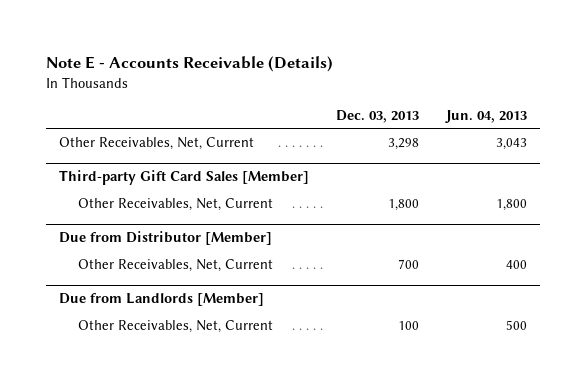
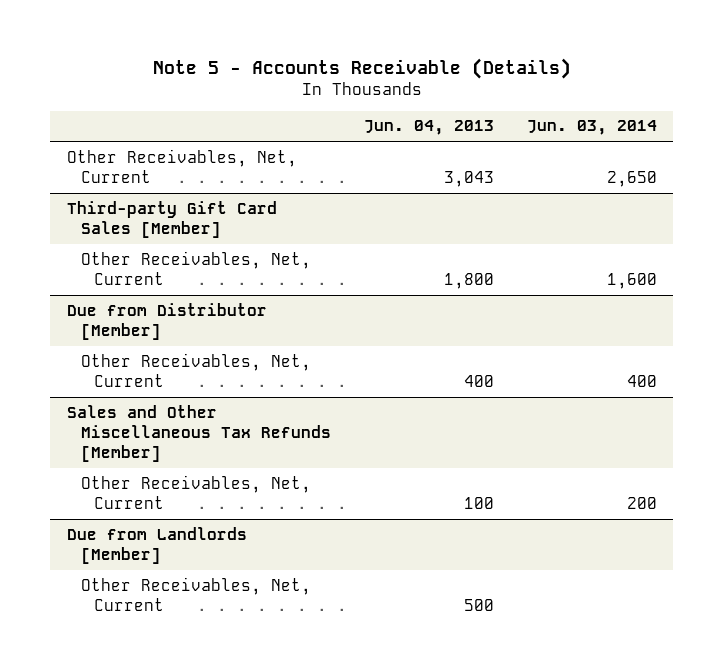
[45,56,333,73] Note E - Accounts Receivable (Details) -> [152,58,571,80] Note 5 - Accounts Receivable (Details)
[335,109,419,123] Dec. 03, 2013 -> none
none -> [526,120,657,136] Jun. 03, 2014
none -> [66,404,331,462] Sales and Other Miscellaneous Tax Refunds [Member]
none -> [80,474,311,509] Other Receivables, Net, Current

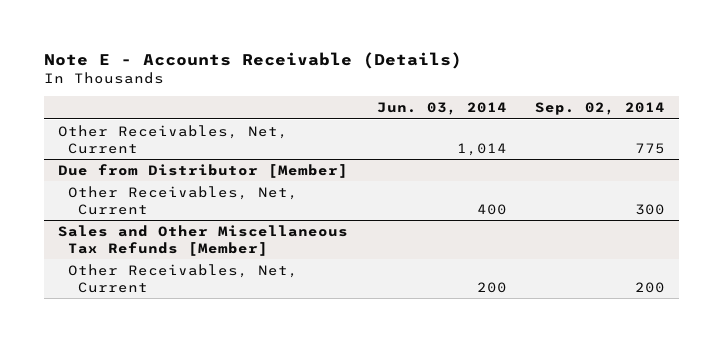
[152,58,571,80] Note 5 - Accounts Receivable (Details) -> [44,52,463,70] Note E - Accounts Receivable (Details)
[363,120,494,136] Jun. 04, 2013 -> none
none -> [534,102,665,116] Sep. 02, 2014
[66,200,277,238] Third-party Gift Card Sales [Member] -> none
[80,250,311,285] Other Receivables, Net, Current -> none
[606,170,657,187] 2,650 -> [456,142,507,156] 1,014
[66,526,247,564] Due from Landlords [Member] -> none
[80,576,311,611] Other Receivables, Net, Current -> none

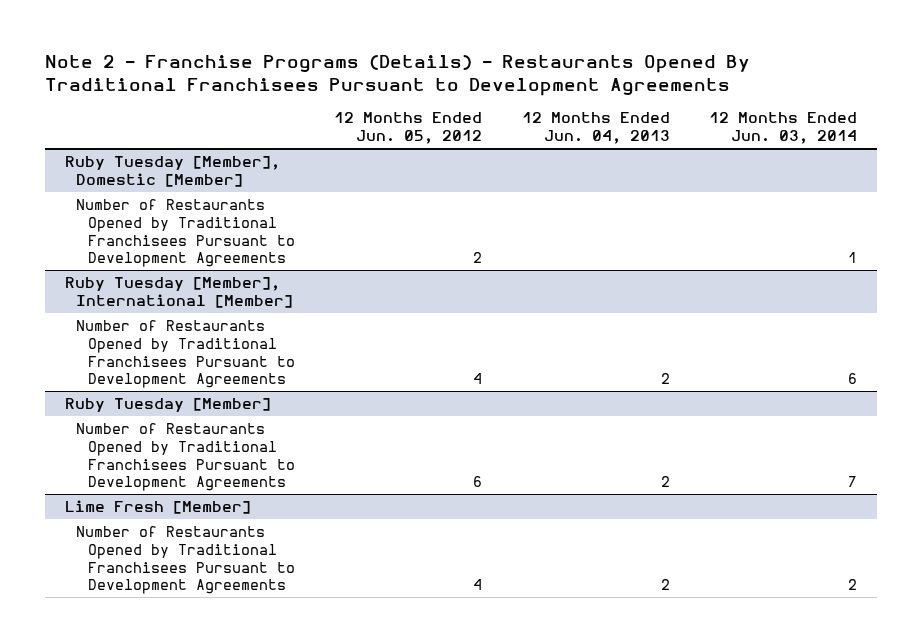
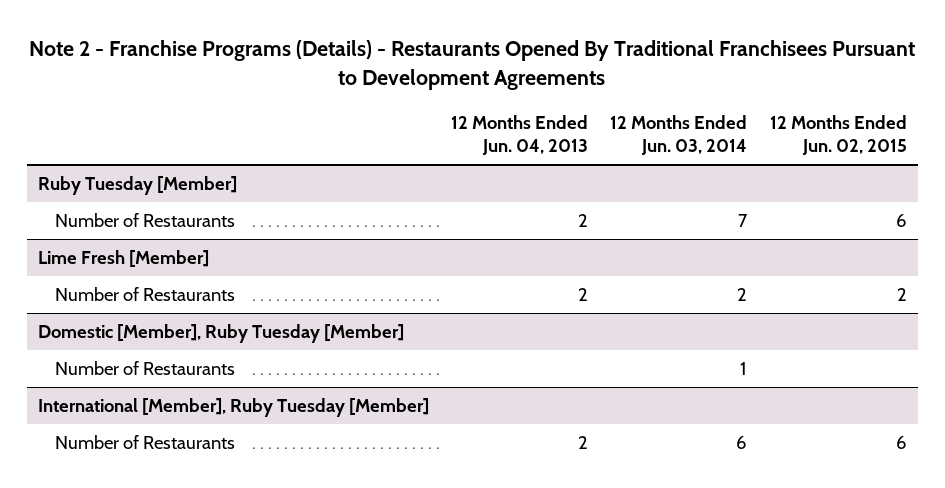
[334,112,483,145] 12 Months Ended Jun. 05, 2012 -> none
none -> [769,115,907,155] 12 Months Ended Jun. 02, 2015
[64,156,280,187] Ruby Tuesday [Member], Domestic [Member] -> none
[76,199,295,268] Number of Restaurants Opened by Traditional Franchisees Pursuant to Development Agreements -> none
[64,277,294,308] Ruby Tuesday [Member], International [Member] -> none
[76,320,295,389] Number of Restaurants Opened by Traditional Franchisees Pursuant to Development Agreements -> none
[76,423,295,492] Number of Restaurants Opened by Traditional Franchisees Pursuant to Development Agreements -> [54,213,235,228] Number of Restaurants
[76,526,295,595] Number of Restaurants Opened by Traditional Franchisees Pursuant to Development Agreements -> [54,287,235,302] Number of Restaurants
none -> [38,324,405,344] Domestic [Member], Ruby Tuesday [Member]
none -> [54,361,235,376] Number of Restaurants
none -> [38,398,430,418] International [Member], Ruby Tuesday [Member]
none -> [54,435,235,450] Number of Restaurants

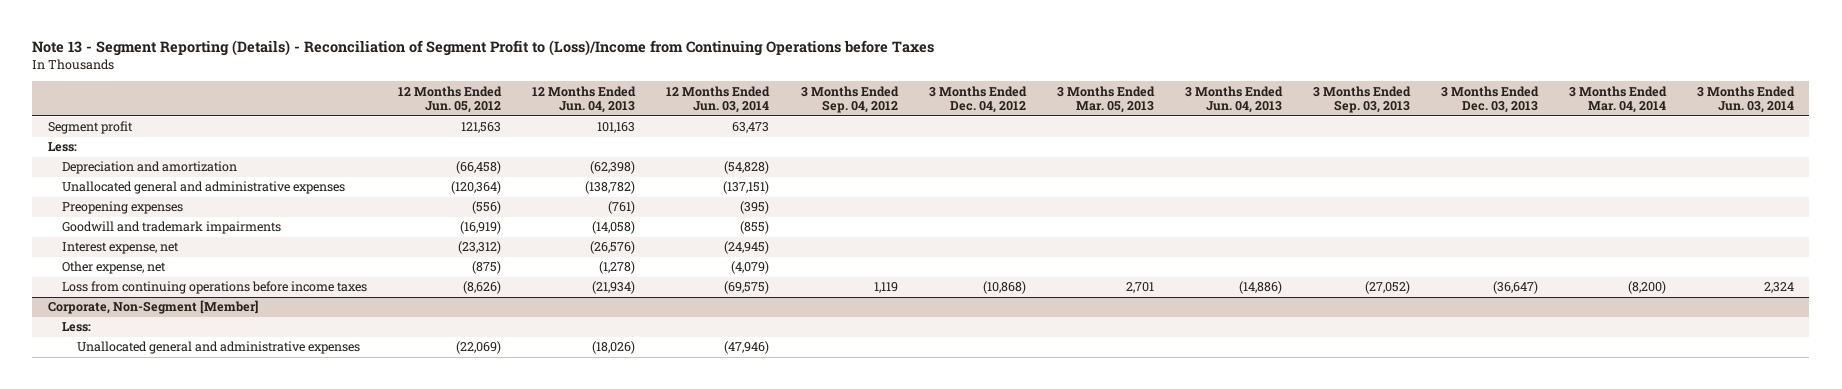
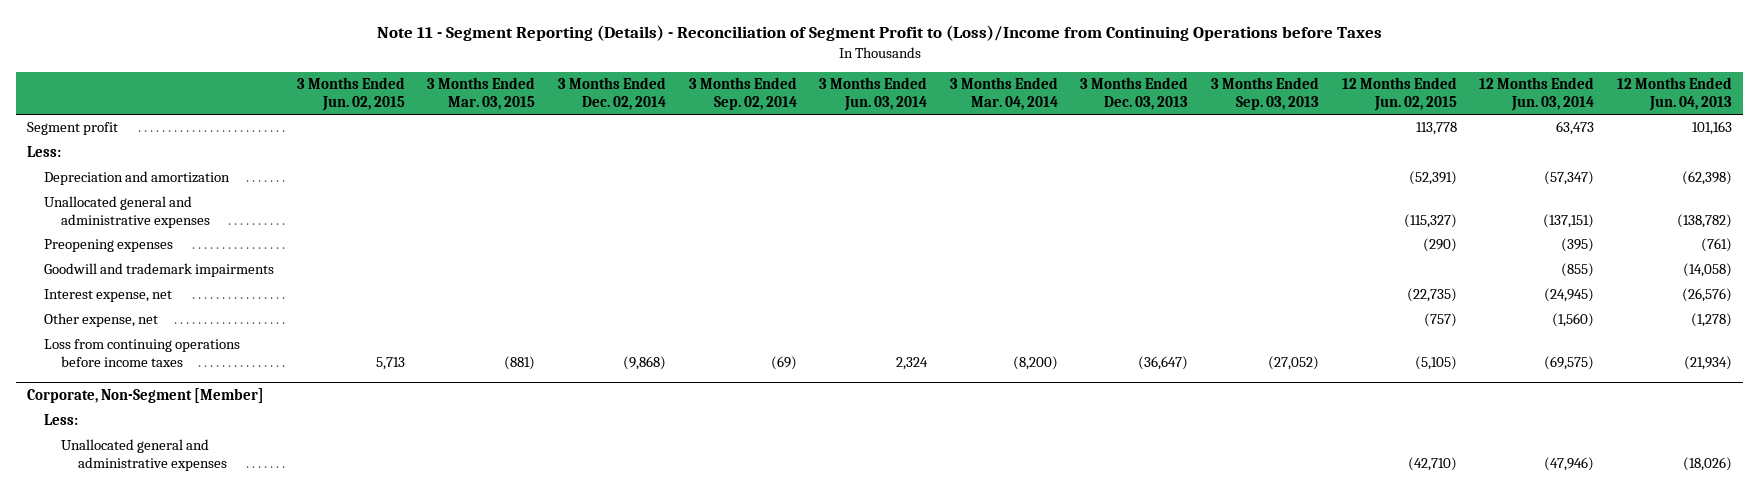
[32,39,935,56] Note 13 - Segment Reporting (Details) - Reconciliation of Segment Profit to (Loss)/Income from Continuing Operations before Taxes -> [376,25,1382,42] Note 11 - Segment Reporting (Details) - Reconciliation of Segment Profit to (Loss)/Income from Continuing Operations before Taxes
[398,85,503,114] 12 Months Ended Jun. 05, 2012 -> none
[800,85,899,114] 3 Months Ended Sep. 04, 2012 -> none
[928,85,1027,114] 3 Months Ended Dec. 04, 2012 -> none
[1056,85,1155,114] 3 Months Ended Mar. 05, 2013 -> none
[1184,85,1283,114] 3 Months Ended Jun. 04, 2013 -> none
none -> [296,77,405,111] 3 Months Ended Jun. 02, 2015
none -> [427,77,536,110] 3 Months Ended Mar. 03, 2015
none -> [557,77,666,110] 3 Months Ended Dec. 02, 2014
none -> [688,77,797,110] 3 Months Ended Sep. 02, 2014
none -> [1341,77,1457,111] 12 Months Ended Jun. 02, 2015
[724,161,770,175] (54,828) -> [1544,171,1595,186] (57,347)
[731,261,770,275] (4,079) -> [1552,313,1595,328] (1,560)

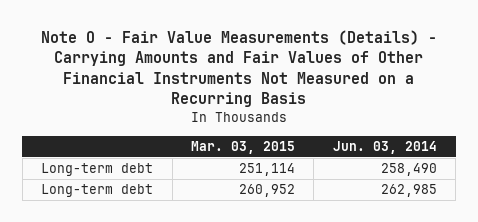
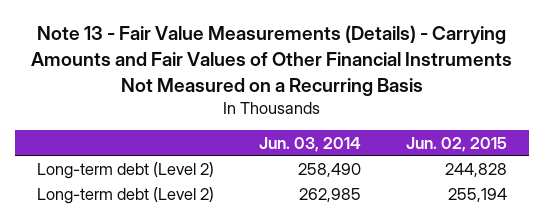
[41,29,438,108] Note O - Fair Value Measurements (Details) - Carrying Amounts and Fair Values of Other Financial Instruments Not Measured on a Recurring Basis -> [30,25,512,96] Note 13 - Fair Value Measurements (Details) - Carrying Amounts and Fair Values of Other Financial Instruments Not Measured on a Recurring Basis
[191,140,296,154] Mar. 03, 2015 -> none
none -> [405,136,507,152] Jun. 02, 2015
[41,163,154,177] Long-term debt -> [37,161,215,179] Long-term debt (Level 2)
[41,184,154,198] Long-term debt -> [37,186,215,204] Long-term debt (Level 2)

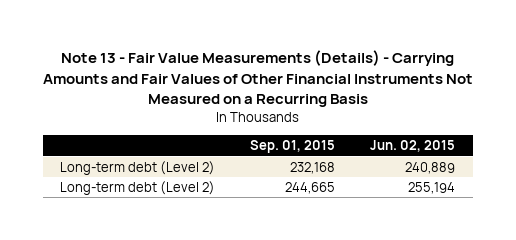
[258,136,361,152] Jun. 03, 2014 -> none
none -> [250,140,336,154] Sep. 01, 2015
[444,162,507,177] 244,828 -> [405,162,456,175] 240,889

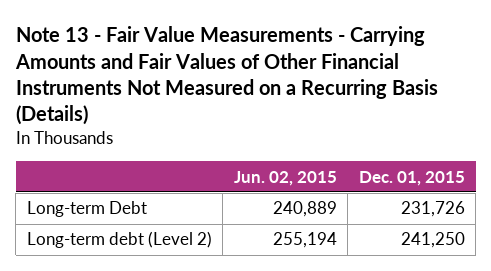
[42,50,473,108] Note 13 - Fair Value Measurements (Details) - Carrying Amounts and Fair Values of Other Financial Instruments Not Measured on a Recurring Basis -> [14,26,438,126] Note 13 - Fair Value Measurements - Carrying Amounts and Fair Values of Other Financial Instruments Not Measured on a Recurring Basis (Details)
[250,140,336,154] Sep. 01, 2015 -> none
none -> [358,170,465,186] Dec. 01, 2015
[60,161,216,176] Long-term debt (Level 2) -> [26,201,147,218] Long-term Debt

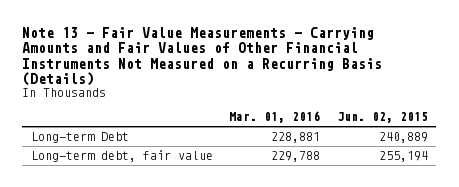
[358,170,465,186] Dec. 01, 2015 -> none
none -> [229,111,321,124] Mar. 01, 2016
[26,231,212,249] Long-term debt (Level 2) -> [30,150,213,163] Long-term debt, fair value

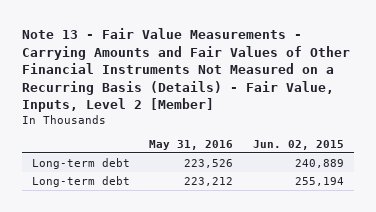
[22,26,383,86] Note 13 - Fair Value Measurements - Carrying Amounts and Fair Values of Other Financial Instruments Not Measured on a Recurring Basis (Details) -> [22,28,351,112] Note 13 - Fair Value Measurements - Carrying Amounts and Fair Values of Other Financial Instruments Not Measured on a Recurring Basis (Details) - Fair Value, Inputs, Level 2 [Member]
[229,111,321,124] Mar. 01, 2016 -> none
none -> [149,140,234,151] May 31, 2016
[30,132,129,144] Long-term Debt -> [31,157,130,169] Long-term debt
[30,150,213,163] Long-term debt, fair value -> [31,175,130,187] Long-term debt

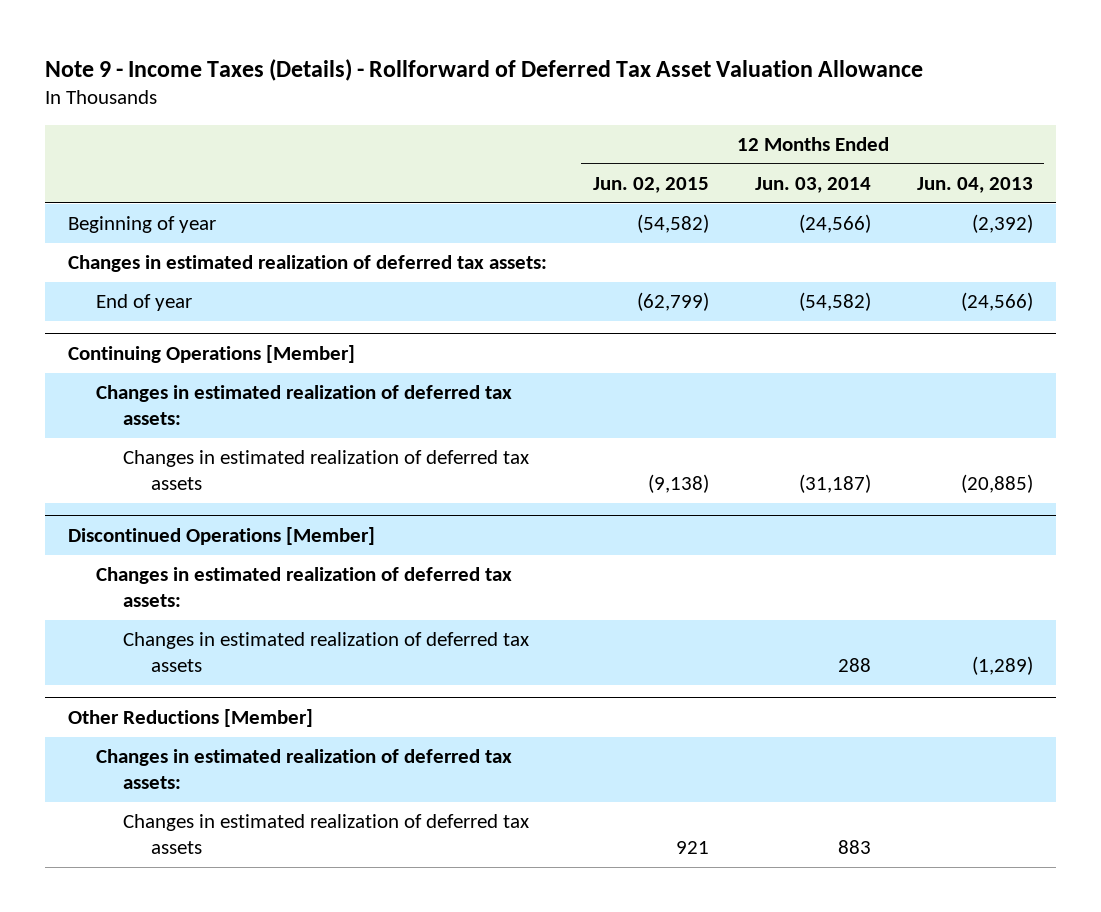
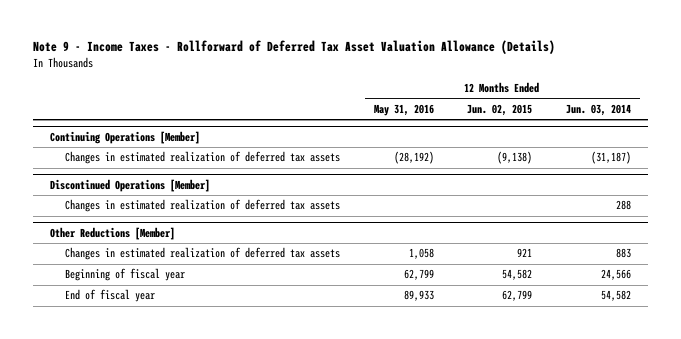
[44,58,923,81] Note 9 - Income Taxes (Details) - Rollforward of Deferred Tax Asset Valuation Allowance -> [33,40,556,55] Note 9 - Income Taxes - Rollforward of Deferred Tax Asset Valuation Allowance (Details)
[916,177,1033,194] Jun. 04, 2013 -> none
none -> [373,103,434,116] May 31, 2016
[67,216,216,234] Beginning of year -> none
[67,255,547,273] Changes in estimated realization of deferred tax assets: -> none
[95,294,192,312] End of year -> none
[95,385,512,426] Changes in estimated realization of deferred tax assets: -> none
[95,567,512,608] Changes in estimated realization of deferred tax assets: -> none
[95,749,512,790] Changes in estimated realization of deferred tax assets: -> none
none -> [65,268,186,282] Beginning of fiscal year
none -> [65,289,156,303] End of fiscal year

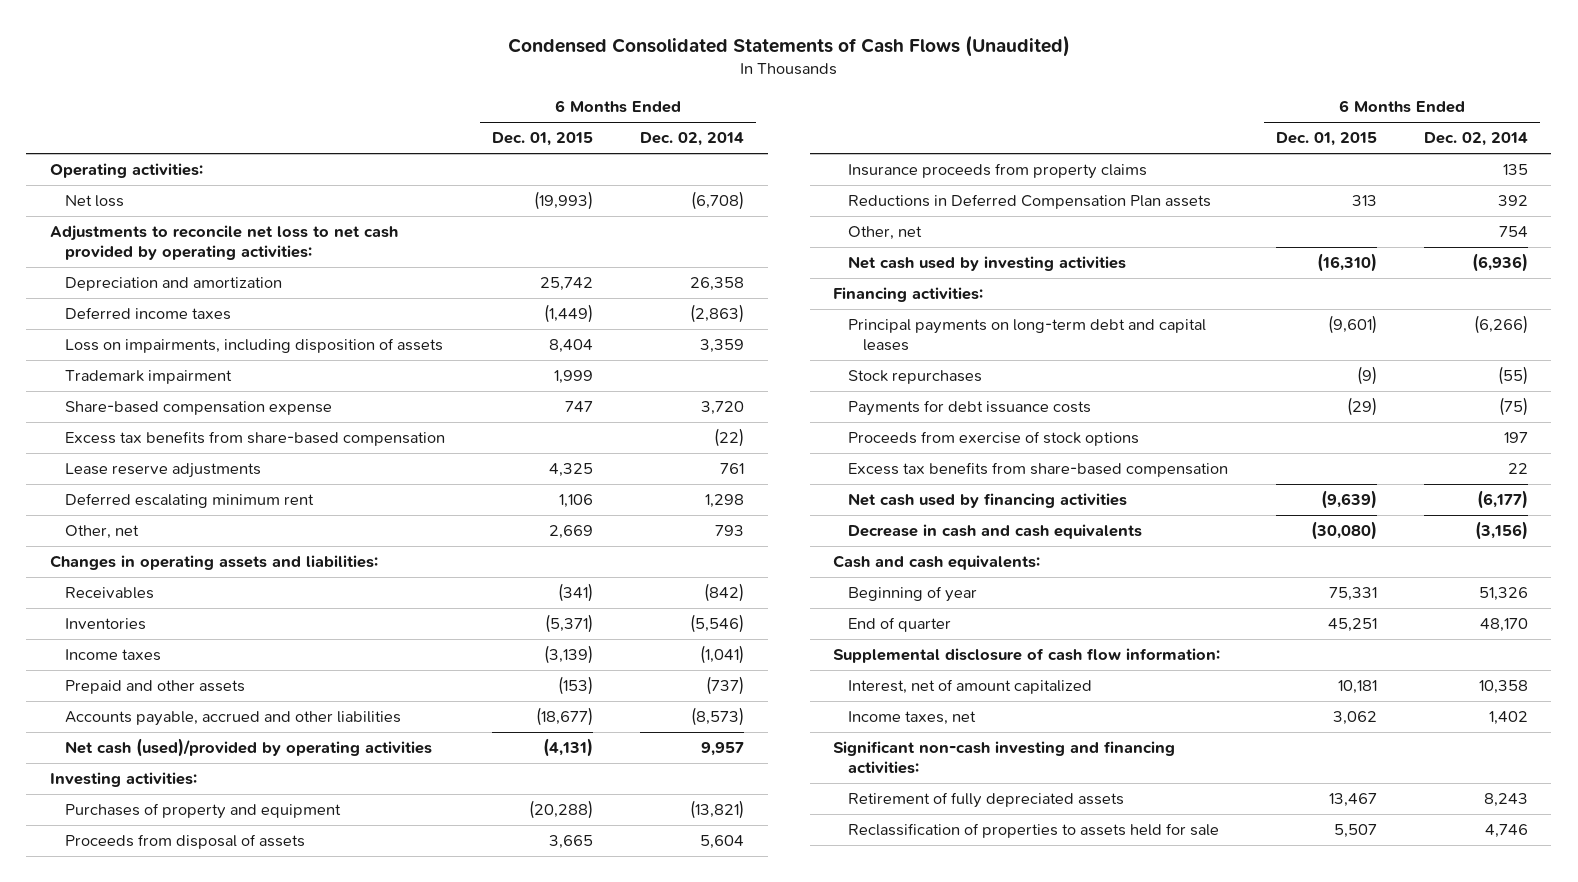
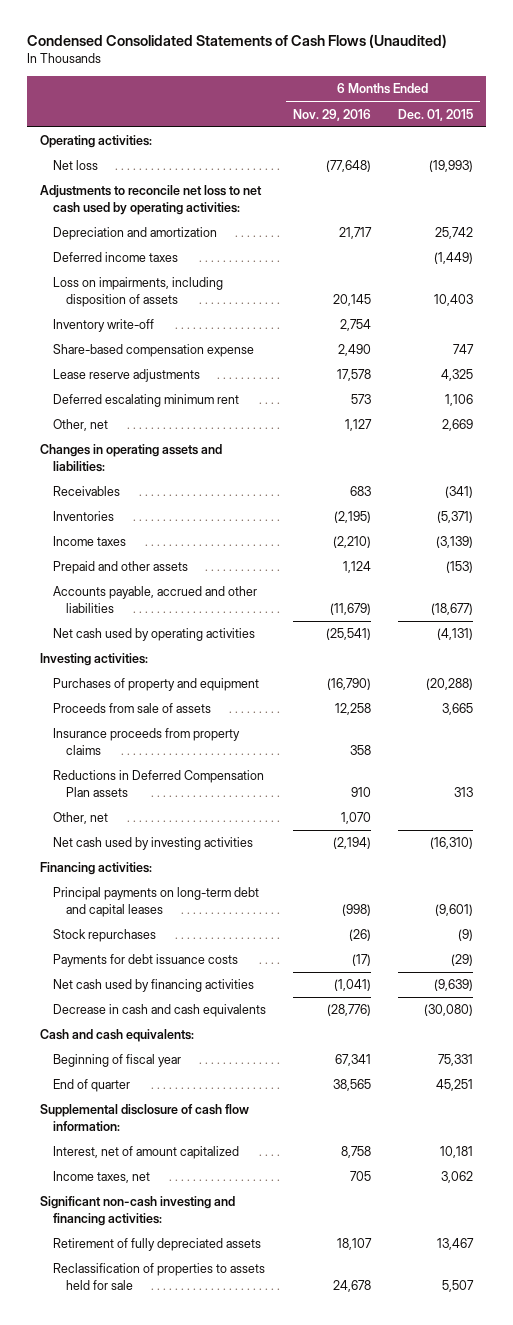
[640,132,745,147] Dec. 02, 2014 -> none
none -> [293,108,372,121] Nov. 29, 2016
[49,225,398,260] Adjustments to reconcile net loss to net cash provided by operating activities: -> [40,185,263,215] Adjustments to reconcile net loss to net cash used by operating activities:
[64,370,232,385] Trademark impairment -> none
[549,339,594,354] 8,404 -> [433,293,473,306] 10,403
none -> [53,319,155,333] Inventory write-off
[64,431,445,447] Excess tax benefits from share-based compensation -> none
[64,738,432,758] Net cash (used)/provided by operating activities -> [53,628,256,642] Net cash used by operating activities
[64,834,305,850] Proceeds from disposal of assets -> [53,703,212,714] Proceeds from sale of assets
[848,431,1140,447] Proceeds from exercise of stock options -> none
[848,462,1229,478] Excess tax benefits from share-based compensation -> none
[848,586,978,603] Beginning of year -> [53,1054,182,1068] Beginning of fiscal year

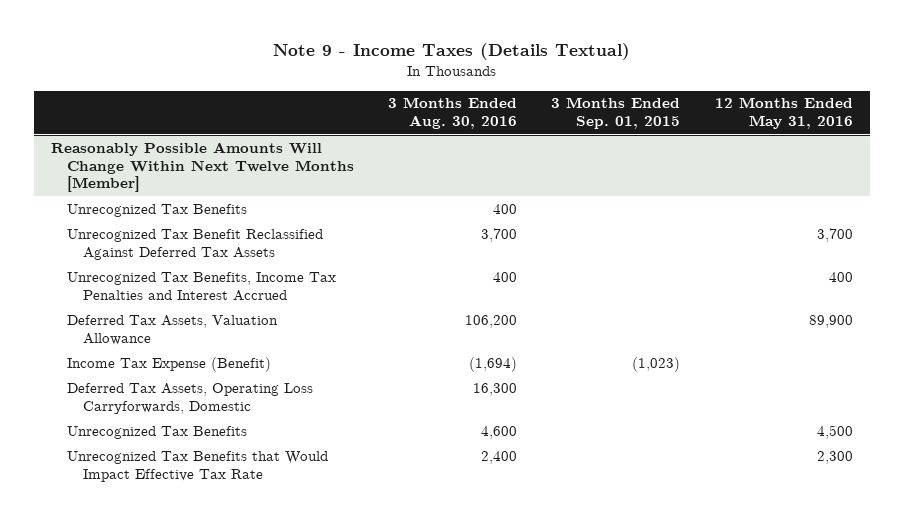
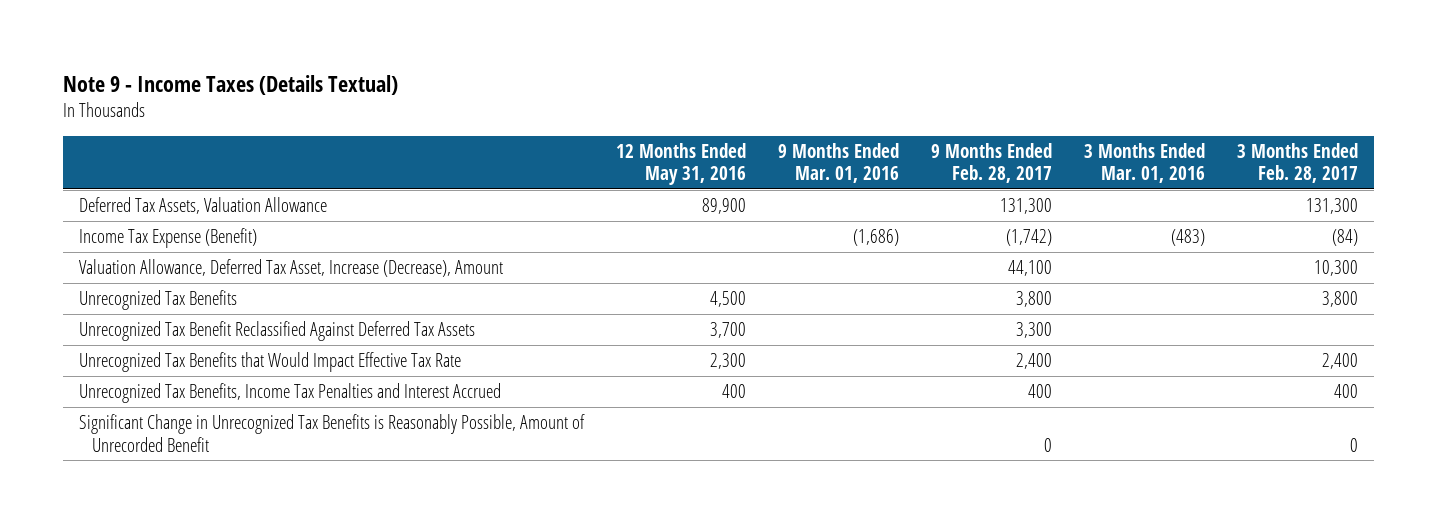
[388,97,518,130] 3 Months Ended Aug. 30, 2016 -> none
[551,97,681,130] 3 Months Ended Sep. 01, 2015 -> none
none -> [777,142,899,184] 9 Months Ended Mar. 01, 2016
none -> [930,142,1052,184] 9 Months Ended Feb. 28, 2017
none -> [1083,142,1205,184] 3 Months Ended Mar. 01, 2016
none -> [1237,142,1359,184] 3 Months Ended Feb. 28, 2017
[51,141,354,193] Reasonably Possible Amounts Will Change Within Next Twelve Months [Member] -> none
[66,203,247,217] Unrecognized Tax Benefits -> none
[66,228,323,260] Unrecognized Tax Benefit Reclassified Against Deferred Tax Assets -> none
[66,271,336,301] Unrecognized Tax Benefits, Income Tax Penalties and Interest Accrued -> none
[66,382,313,414] Deferred Tax Assets, Operating Loss Carryforwards, Domestic -> none
none -> [78,258,503,277] Valuation Allowance, Deferred Tax Asset, Increase (Decrease), Amount
none -> [78,320,475,341] Unrecognized Tax Benefit Reclassified Against Deferred Tax Assets
none -> [78,382,501,403] Unrecognized Tax Benefits, Income Tax Penalties and Interest Accrued
none -> [78,413,585,452] Significant Change in Unrecognized Tax Benefits is Reasonably Possible, Amount of Unrecorded Benefit

